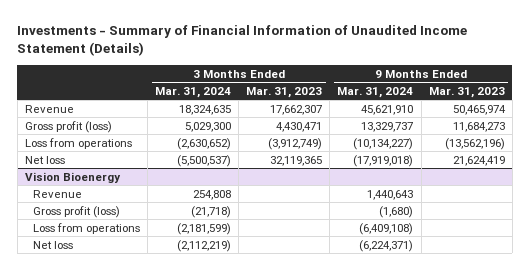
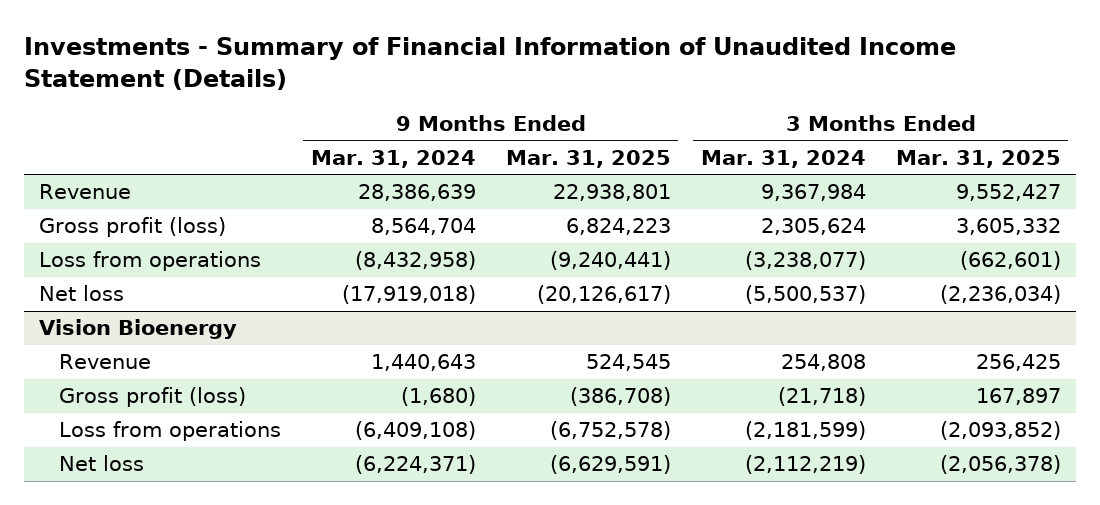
[246,86,323,98] Mar. 31, 2023 -> none
[428,86,505,98] Mar. 31, 2023 -> none
none -> [505,149,671,168] Mar. 31, 2025
none -> [895,149,1061,168] Mar. 31, 2025
[179,104,232,115] 18,324,635 -> [760,184,866,202] 9,367,984
[361,104,414,115] 45,621,910 -> [357,184,476,202] 28,386,639
[185,121,232,132] 5,029,300 -> [760,218,866,236] 2,305,624
[361,121,414,132] 13,329,737 -> [370,218,476,236] 8,564,704
[177,137,232,150] (2,630,652) -> [744,251,866,271] (3,238,077)
[353,137,414,150] (10,134,227) -> [354,251,476,271] (8,432,958)

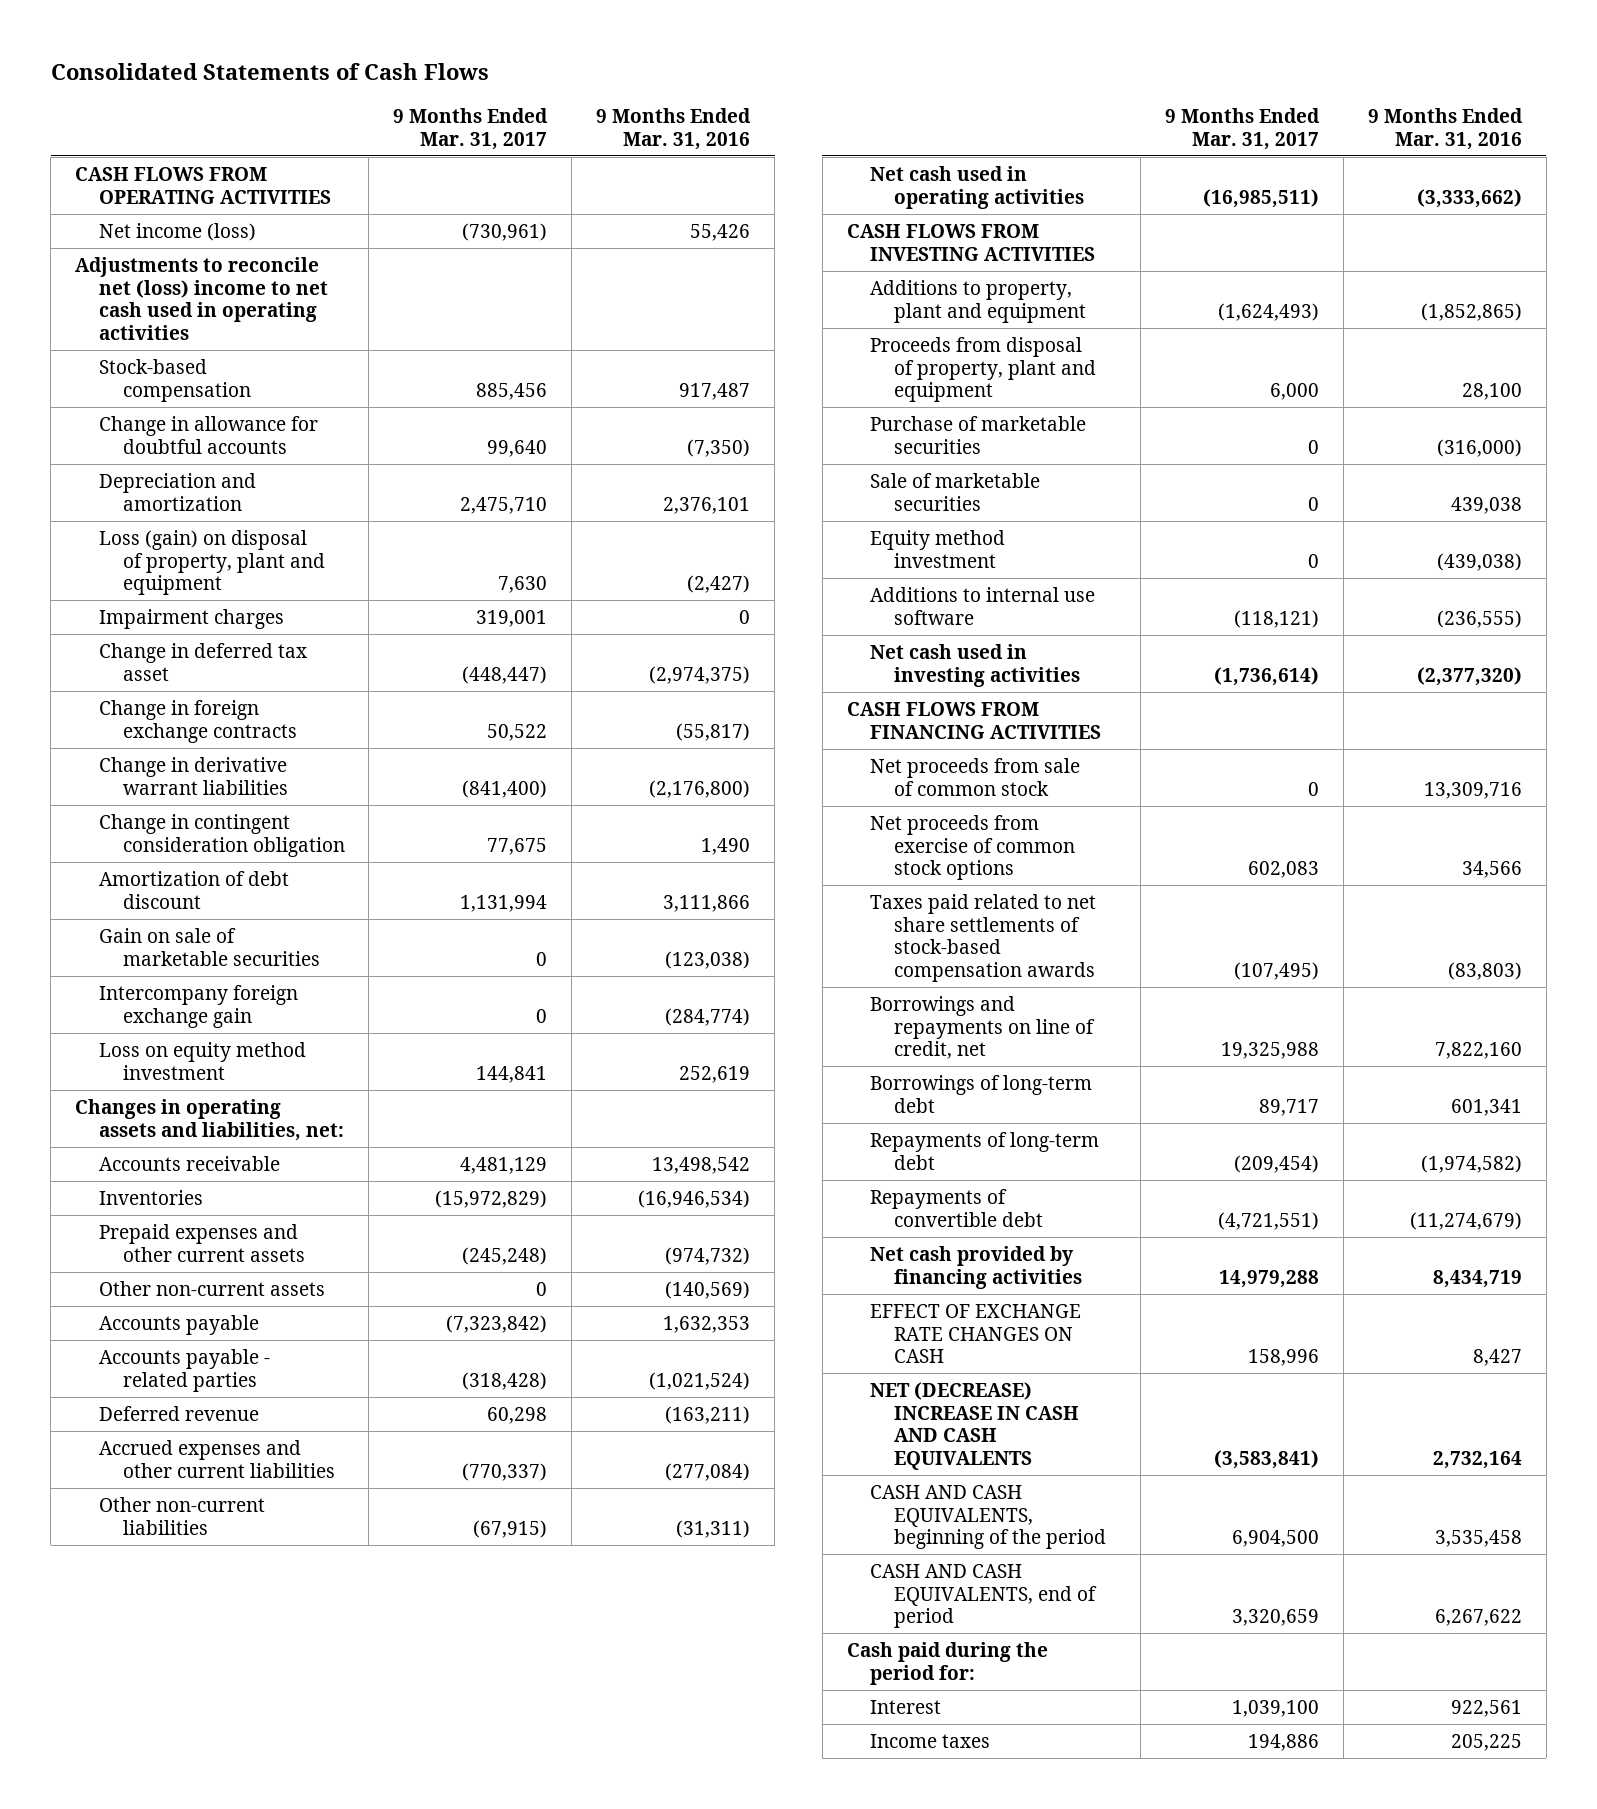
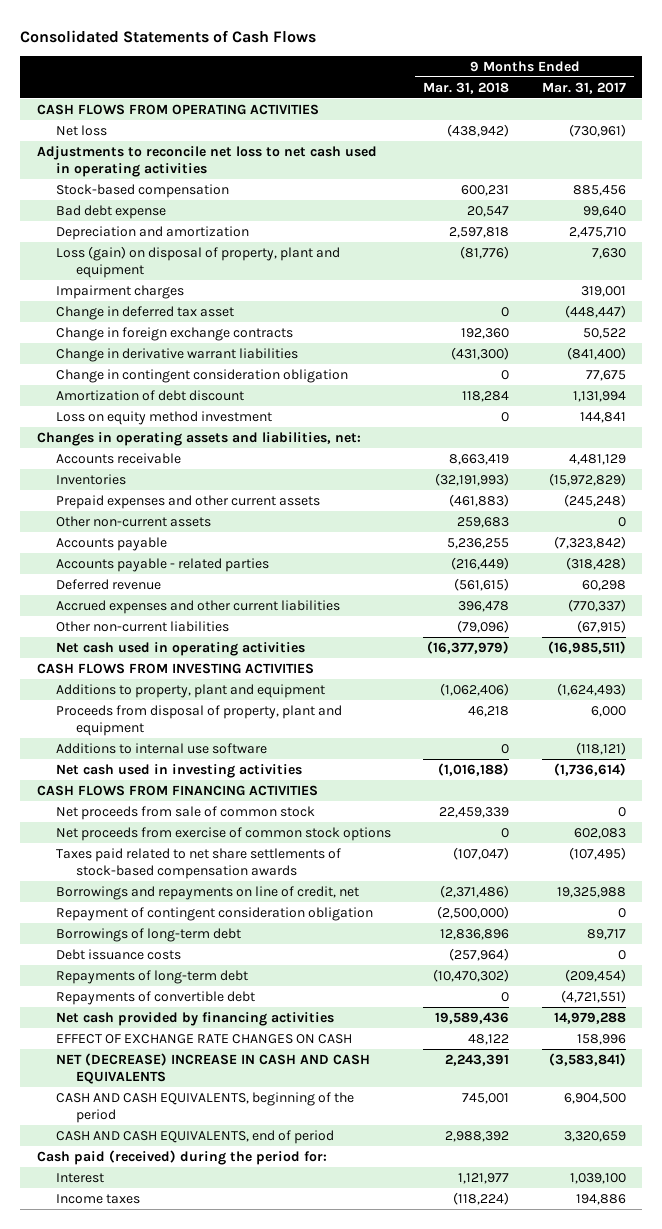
[596,108,752,150] 9 Months Ended Mar. 31, 2016 -> none
none -> [423,81,510,94] Mar. 31, 2018
[98,222,256,241] Net income (loss) -> [56,124,108,136] Net loss
[75,256,328,341] Adjustments to reconcile net (loss) income to net cash used in operating activities -> [36,145,377,177] Adjustments to reconcile net loss to net cash used in operating activities
[98,415,318,454] Change in allowance for doubtful accounts -> [56,204,167,219] Bad debt expense
[98,927,320,966] Gain on sale of marketable securities -> none
[98,984,298,1028] Intercompany foreign exchange gain -> none
[870,415,1087,454] Purchase of marketable securities -> none
[870,472,1041,511] Sale of marketable securities -> none
[870,529,1006,568] Equity method investment -> none
none -> [56,906,374,921] Repayment of contingent consideration obligation
none -> [56,948,182,960] Debt issuance costs
[846,1641,1048,1685] Cash paid during the period for: -> [36,1149,327,1165] Cash paid (received) during the period for:

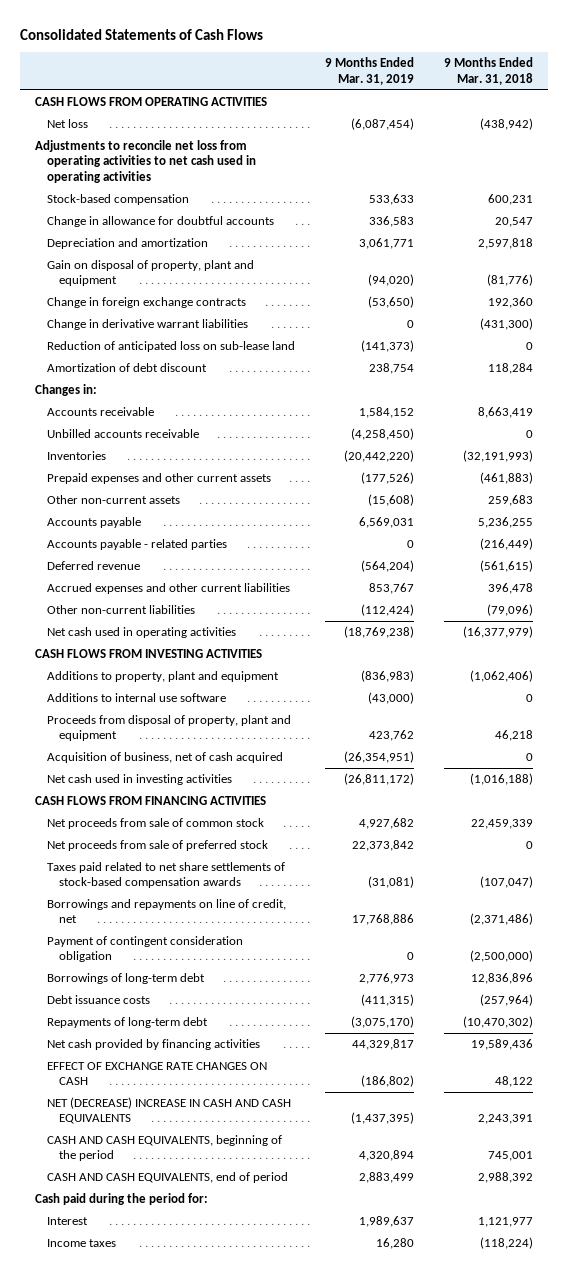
[541,81,626,94] Mar. 31, 2017 -> none
none -> [325,57,415,85] 9 Months Ended Mar. 31, 2019
[36,145,377,177] Adjustments to reconcile net loss to net cash used in operating activities -> [35,139,257,183] Adjustments to reconcile net loss from operating activities to net cash used in operating activities
[56,204,167,219] Bad debt expense -> [47,215,275,227] Change in allowance for doubtful accounts
[56,284,185,299] Impairment charges -> none
[56,305,235,320] Change in deferred tax asset -> none
[56,245,341,278] Loss (gain) on disposal of property, plant and equipment -> [47,259,255,287] Gain on disposal of property, plant and equipment
[56,368,349,383] Change in contingent consideration obligation -> none
none -> [47,340,296,352] Reduction of anticipated loss on sub-lease land
[56,410,273,425] Loss on equity method investment -> none
[36,431,361,446] Changes in operating assets and liabilities, net: -> [35,383,98,396] Changes in:
none -> [47,428,200,438] Unbilled accounts receivable
[56,704,343,736] Proceeds from disposal of property, plant and equipment -> [47,714,292,742] Proceeds from disposal of property, plant and equipment
none -> [47,751,284,763] Acquisition of business, net of cash acquired
[56,826,392,841] Net proceeds from exercise of common stock options -> [47,839,269,851] Net proceeds from sale of preferred stock
[56,906,374,921] Repayment of contingent consideration obligation -> [47,935,244,963] Payment of contingent consideration obligation
[56,990,256,1005] Repayments of convertible debt -> none
[36,1149,327,1165] Cash paid (received) during the period for: -> [35,1192,209,1205] Cash paid during the period for:

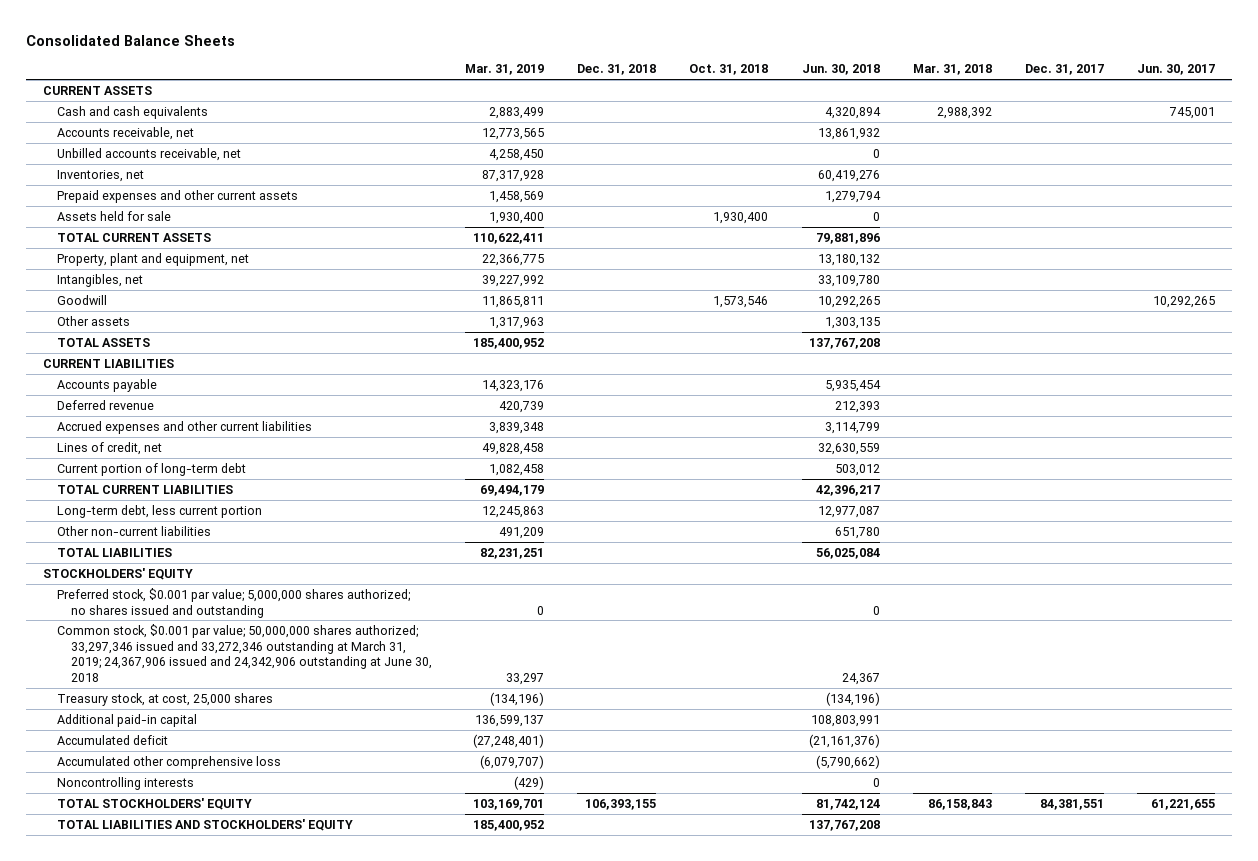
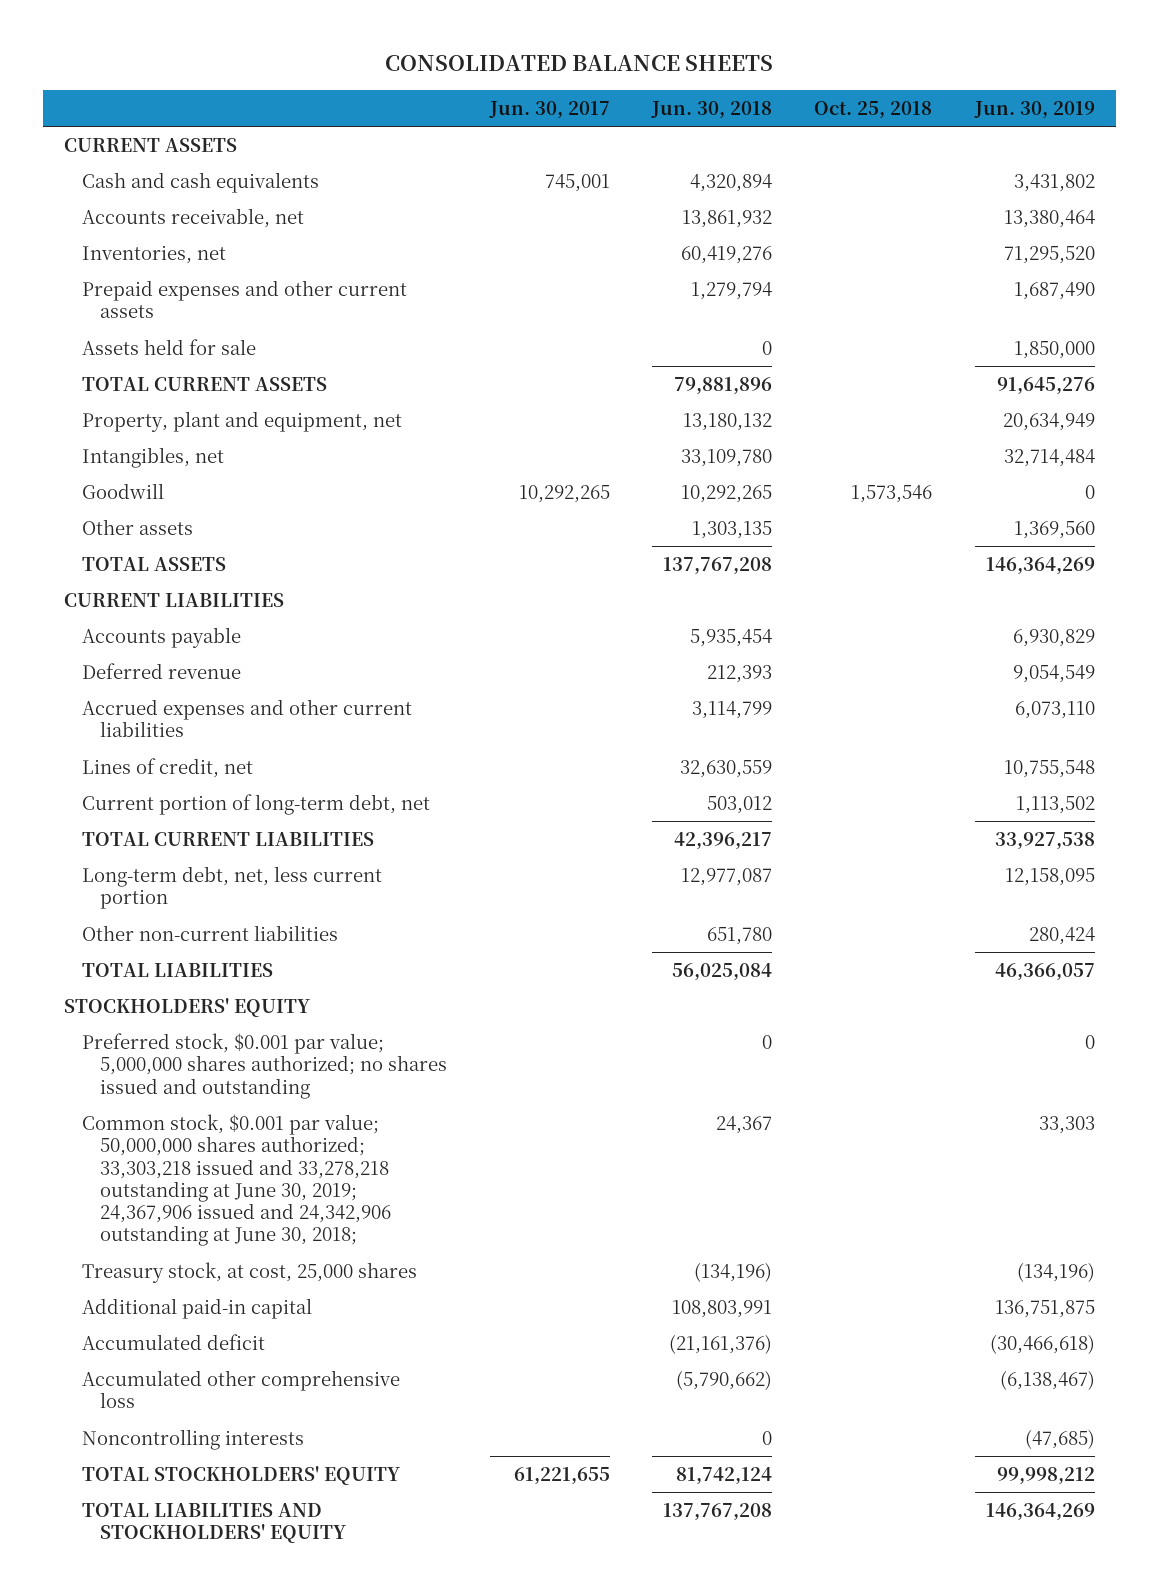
[26,34,236,46] Consolidated Balance Sheets -> [385,55,774,72] CONSOLIDATED BALANCE SHEETS
[464,64,544,76] Mar. 31, 2019 -> none
[577,64,657,76] Dec. 31, 2018 -> none
[689,64,769,76] Oct. 31, 2018 -> none
[912,64,992,76] Mar. 31, 2018 -> none
[1025,64,1105,76] Dec. 31, 2017 -> none
none -> [814,100,933,119] Oct. 25, 2018
none -> [973,100,1095,119] Jun. 30, 2019
[56,147,241,161] Unbilled accounts receivable, net -> none
[56,462,246,476] Current portion of long-term debt -> [81,793,430,815] Current portion of long-term debt, net
[56,504,262,518] Long-term debt, less current portion -> [81,865,382,910] Long-term debt, net, less current portion
[56,623,432,683] Common stock, $0.001 par value; 50,000,000 shares authorized; 33,297,346 issued and 33,272,346 outstanding at March 31, 2019; 24,367,906 issued and 24,342,906 outstanding at June 30, 2018 -> [81,1113,392,1247] Common stock, $0.001 par value; 50,000,000 shares authorized; 33,303,218 issued and 33,278,218 outstanding at June 30, 2019; 24,367,906 issued and 24,342,906 outstanding at June 30, 2018;

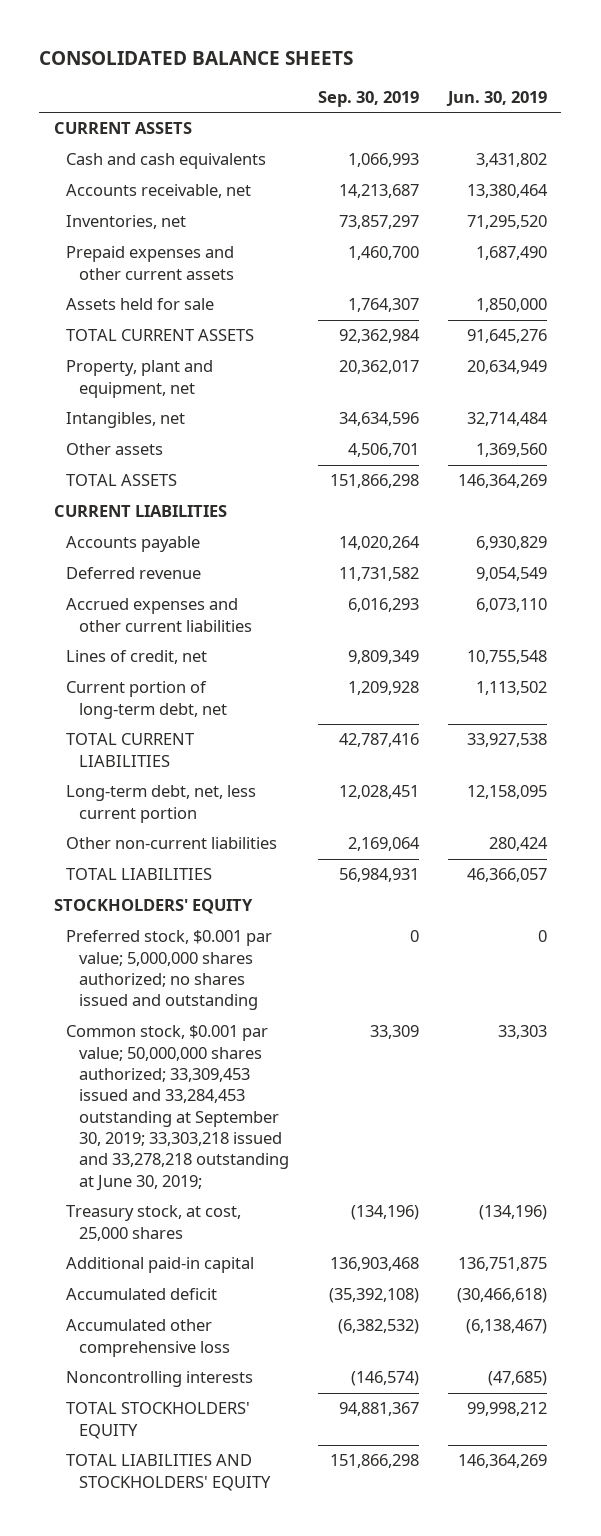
[488,100,610,119] Jun. 30, 2017 -> none
[650,100,772,119] Jun. 30, 2018 -> none
[814,100,933,119] Oct. 25, 2018 -> none
none -> [317,90,419,107] Sep. 30, 2019
[81,482,164,499] Goodwill -> none
[81,1113,392,1247] Common stock, $0.001 par value; 50,000,000 shares authorized; 33,303,218 issued and 33,278,218 outstanding at June 30, 2019; 24,367,906 issued and 24,342,906 outstanding at June 30, 2018; -> [66,1025,289,1191] Common stock, $0.001 par value; 50,000,000 shares authorized; 33,309,453 issued and 33,284,453 outstanding at September 30, 2019; 33,303,218 issued and 33,278,218 outstanding at June 30, 2019;

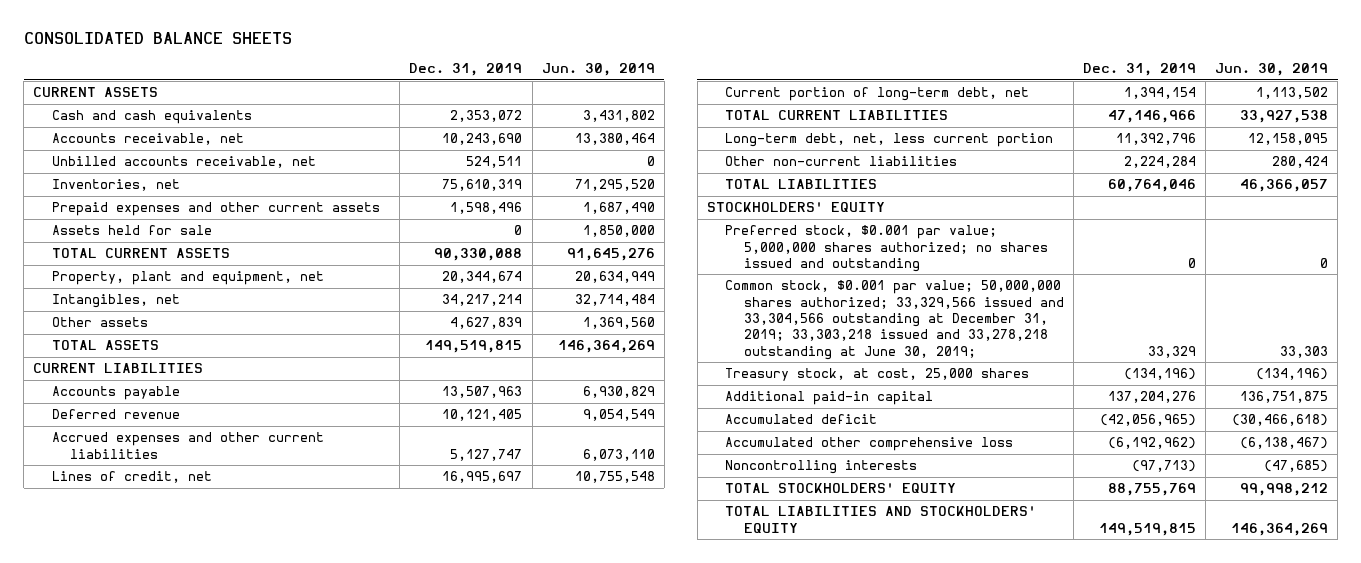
[317,90,419,107] Sep. 30, 2019 -> none
none -> [409,63,523,77] Dec. 31, 2019
none -> [51,156,316,169] Unbilled accounts receivable, net
[66,1025,289,1191] Common stock, $0.001 par value; 50,000,000 shares authorized; 33,309,453 issued and 33,284,453 outstanding at September 30, 2019; 33,303,218 issued and 33,278,218 outstanding at June 30, 2019; -> [725,280,1064,360] Common stock, $0.001 par value; 50,000,000 shares authorized; 33,329,566 issued and 33,304,566 outstanding at December 31, 2019; 33,303,218 issued and 33,278,218 outstanding at June 30, 2019;

